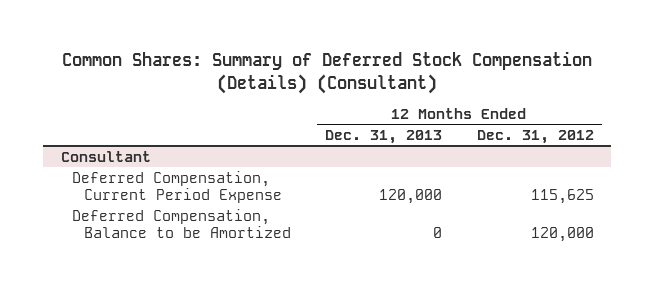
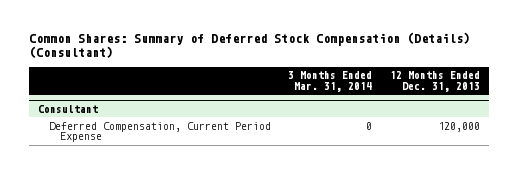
[476,129,594,144] Dec. 31, 2012 -> none
none -> [288,71,373,92] 3 Months Ended Mar. 31, 2014
[72,208,291,238] Deferred Compensation, Balance to be Amortized -> none

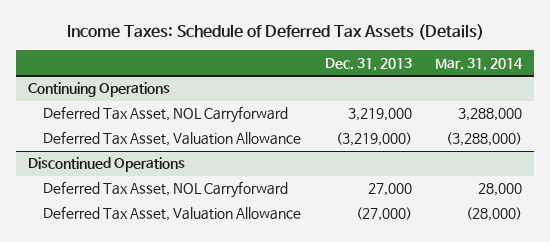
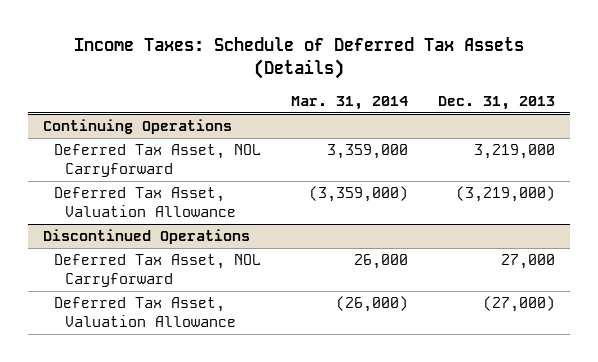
[458,108,523,122] 3,288,000 -> [326,144,408,160] 3,359,000
[446,132,523,147] (3,288,000) -> [308,186,408,203] (3,359,000)
[478,183,523,197] 28,000 -> [353,254,408,270] 26,000
[466,207,523,222] (28,000) -> [335,296,408,313] (26,000)

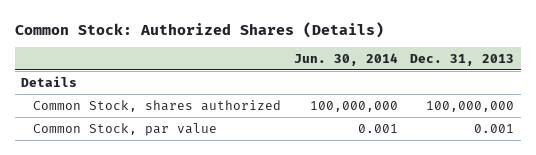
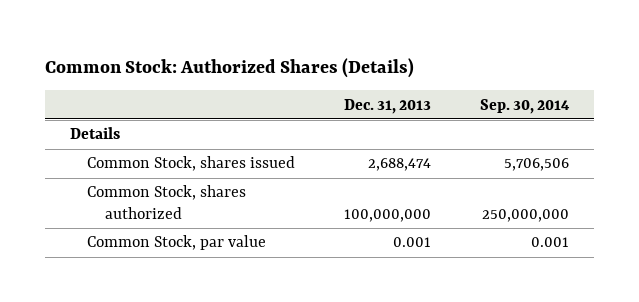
[293,52,398,66] Jun. 30, 2014 -> none
none -> [480,98,571,114] Sep. 30, 2014
none -> [87,156,296,172] Common Stock, shares issued

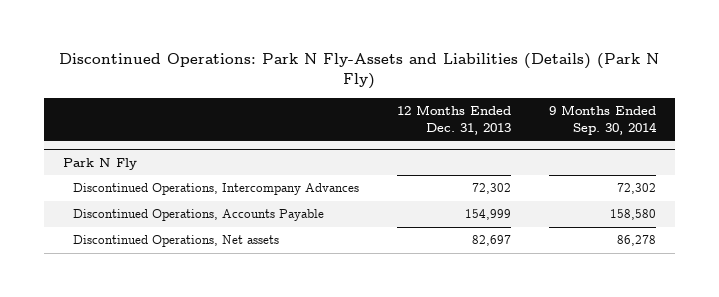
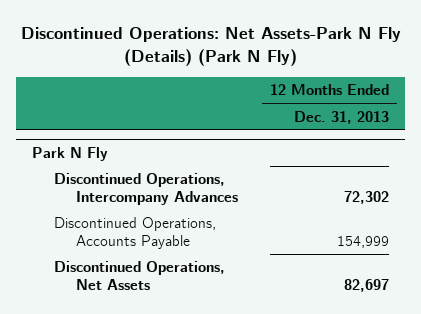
[59,53,660,90] Discontinued Operations: Park N Fly-Assets and Liabilities (Details) (Park N Fly) -> [20,26,401,67] Discontinued Operations: Net Assets-Park N Fly (Details) (Park N Fly)
[548,104,657,135] 9 Months Ended Sep. 30, 2014 -> none
[72,235,279,248] Discontinued Operations, Net assets -> [53,261,225,290] Discontinued Operations, Net Assets

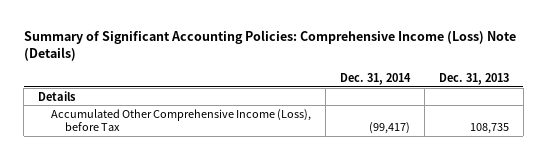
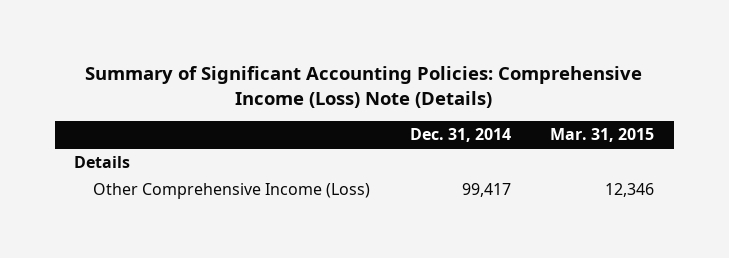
[439,72,510,85] Dec. 31, 2013 -> none
none -> [550,128,655,143] Mar. 31, 2015
[51,108,312,132] Accumulated Other Comprehensive Income (Loss), before Tax -> [93,183,371,200] Other Comprehensive Income (Loss)
[369,122,411,135] (99,417) -> [461,183,511,198] 99,417

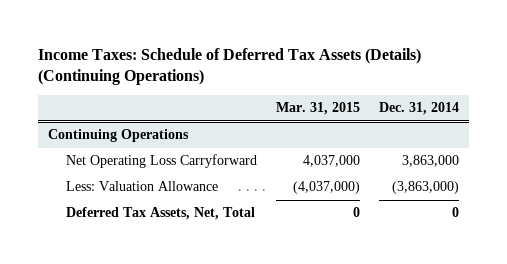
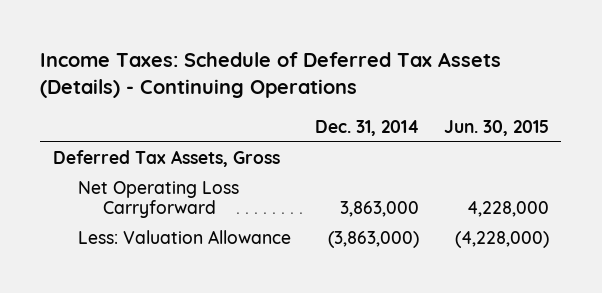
[38,47,422,85] Income Taxes: Schedule of Deferred Tax Assets (Details) (Continuing Operations) -> [40,52,502,99] Income Taxes: Schedule of Deferred Tax Assets (Details) - Continuing Operations
[275,102,360,116] Mar. 31, 2015 -> none
none -> [443,119,549,136] Jun. 30, 2015
[47,129,189,143] Continuing Operations -> none
none -> [52,150,280,168] Deferred Tax Assets, Gross
[65,207,255,221] Deferred Tax Assets, Net, Total -> none

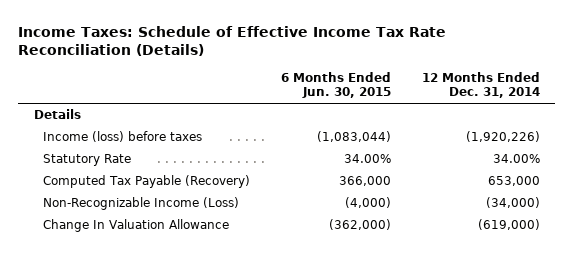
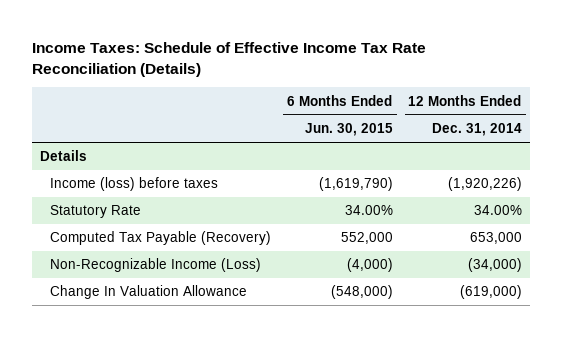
[316,131,391,143] (1,083,044) -> [318,177,393,192] (1,619,790)
[338,176,391,187] 366,000 -> [340,232,393,245] 552,000
[328,219,391,231] (362,000) -> [330,285,393,300] (548,000)

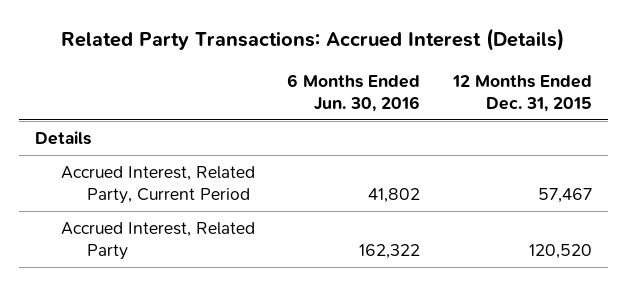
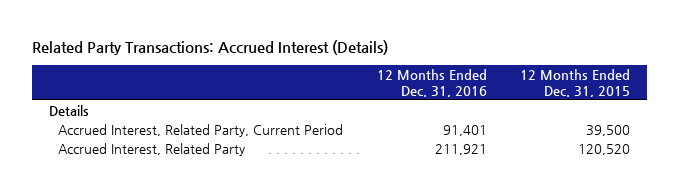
[287,73,421,112] 6 Months Ended Jun. 30, 2016 -> none
none -> [376,69,487,97] 12 Months Ended Dec. 31, 2016
[537,188,592,204] 57,467 -> [586,125,631,137] 39,500

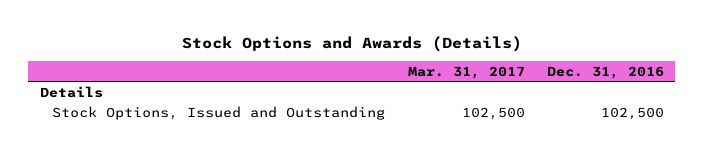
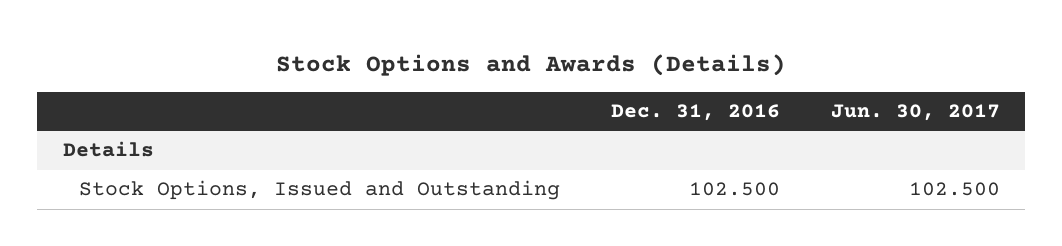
[407,65,525,79] Mar. 31, 2017 -> none
none -> [830,104,1000,122] Jun. 30, 2017
[601,106,665,120] 102,500 -> [689,182,781,197] 102.500

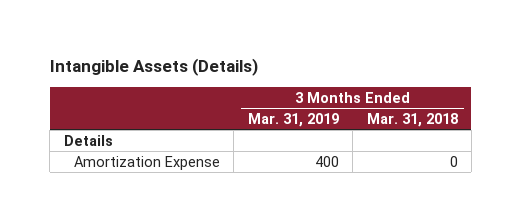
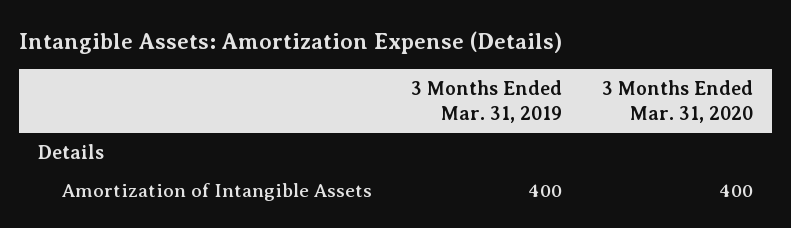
[49,58,258,77] Intangible Assets (Details) -> [18,31,562,55] Intangible Assets: Amortization Expense (Details)
[366,112,458,127] Mar. 31, 2018 -> none
none -> [601,79,753,124] 3 Months Ended Mar. 31, 2020
[74,155,221,170] Amortization Expense -> [62,182,373,201] Amortization of Intangible Assets

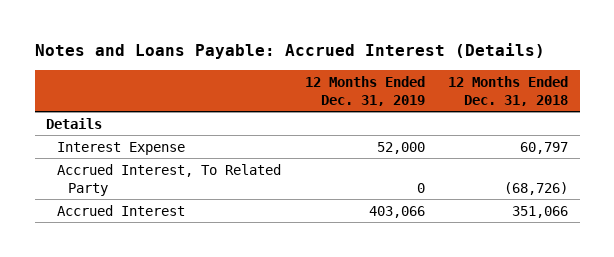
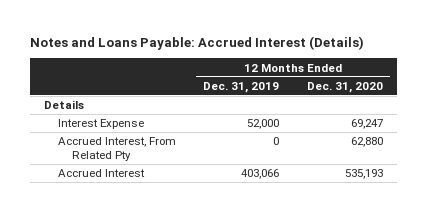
[448,75,569,106] 12 Months Ended Dec. 31, 2018 -> none
none -> [306,81,383,93] Dec. 31, 2020
[57,163,282,196] Accrued Interest, To Related Party -> none
none -> [57,137,176,162] Accrued Interest, From Related Pty

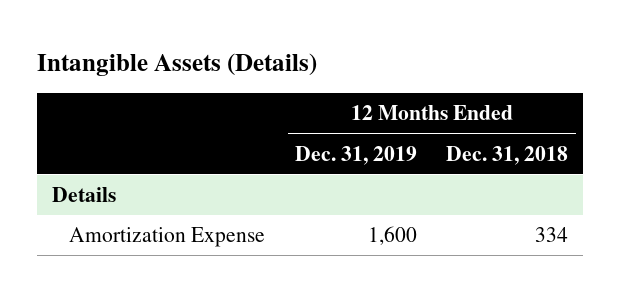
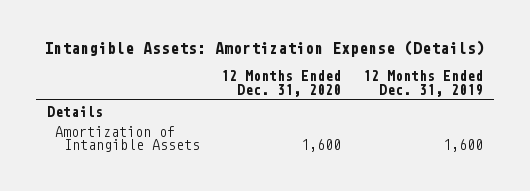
[37,53,318,77] Intangible Assets (Details) -> [43,40,485,58] Intangible Assets: Amortization Expense (Details)
[446,145,569,165] Dec. 31, 2018 -> none
none -> [221,70,342,97] 12 Months Ended Dec. 31, 2020
[69,227,266,248] Amortization Expense -> [55,125,200,153] Amortization of Intangible Assets

